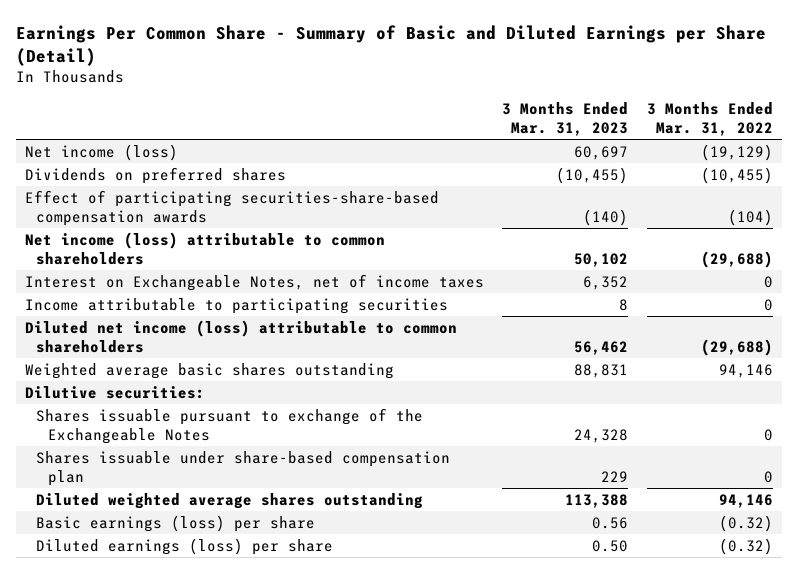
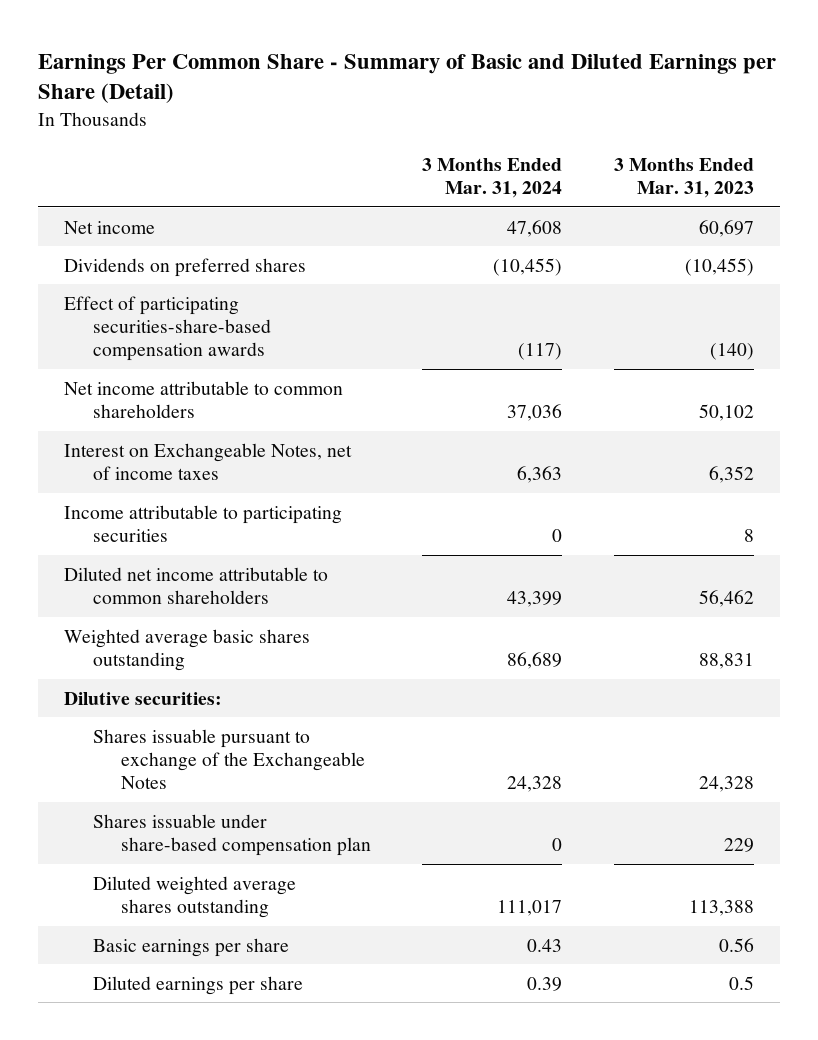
[646,101,773,136] 3 Months Ended Mar. 31, 2022 -> none
none -> [422,157,563,199] 3 Months Ended Mar. 31, 2024
[25,143,179,161] Net income (loss) -> [64,220,156,234] Net income
[25,231,386,265] Net income (loss) attributable to common shareholders -> [64,380,344,419] Net income attributable to common shareholders
[25,319,458,353] Diluted net income (loss) attributable to common shareholders -> [64,566,329,605] Diluted net income attributable to common shareholders
[36,514,316,532] Basic earnings (loss) per share -> [92,937,289,957] Basic earnings per share
[36,537,334,555] Diluted earnings (loss) per share -> [92,975,303,995] Diluted earnings per share
[592,539,629,552] 0.50 -> [728,975,754,990] 0.5

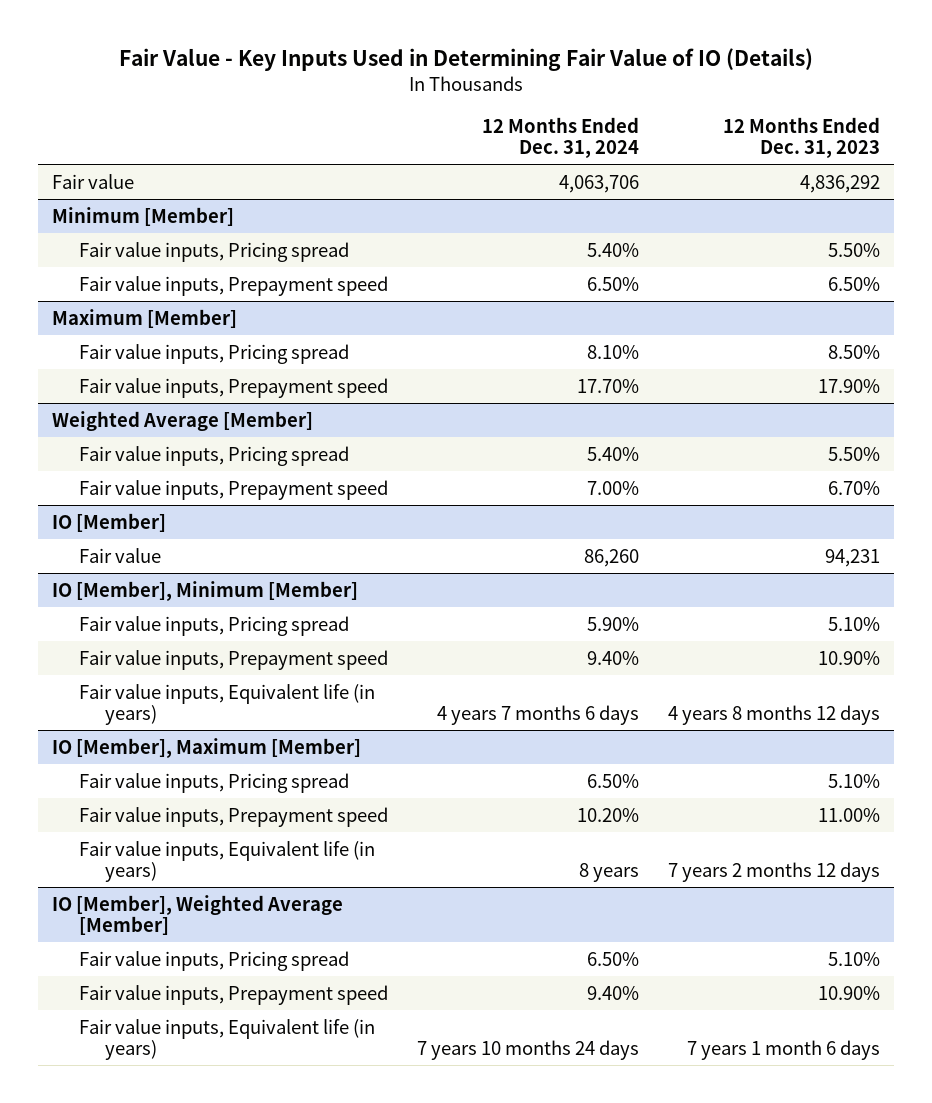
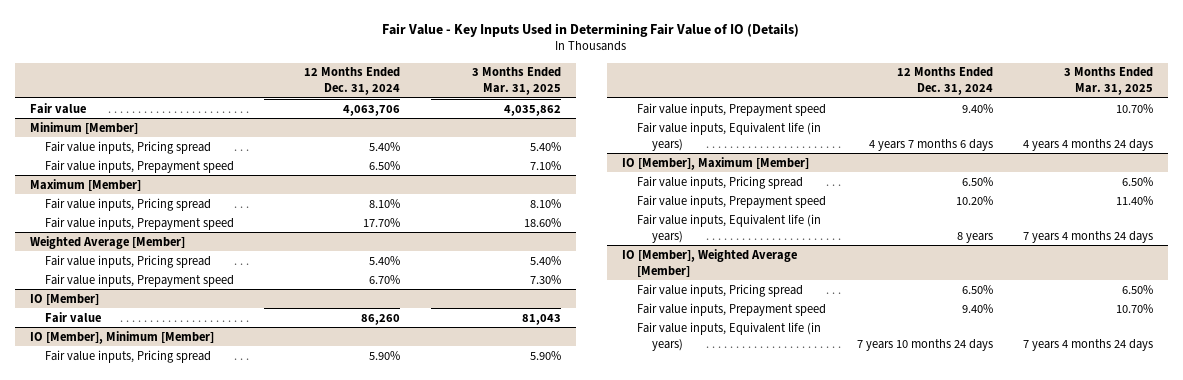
[722,116,880,159] 12 Months Ended Dec. 31, 2023 -> none
none -> [471,67,561,96] 3 Months Ended Mar. 31, 2025
[586,480,639,495] 7.00% -> [369,274,401,284] 6.70%

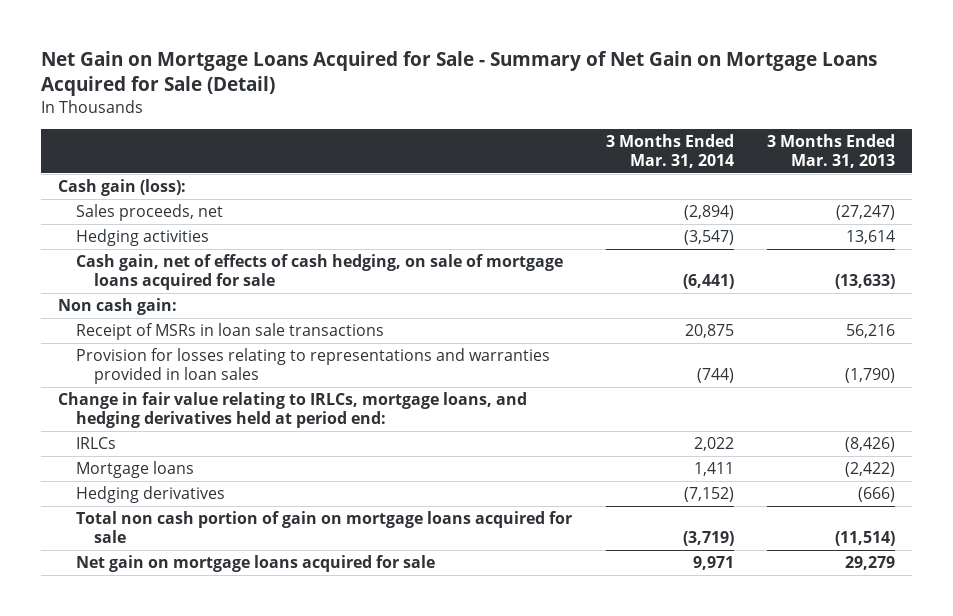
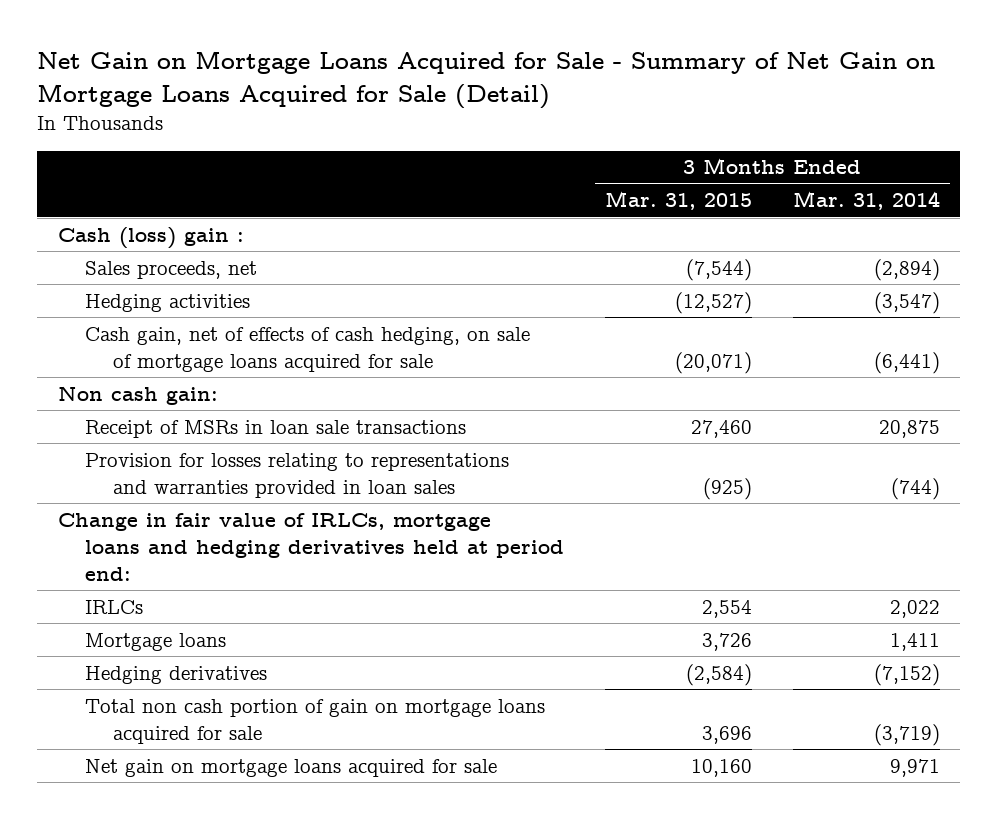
[767,133,896,169] 3 Months Ended Mar. 31, 2013 -> none
none -> [604,191,752,211] Mar. 31, 2015
[58,179,187,197] Cash gain (loss): -> [57,226,244,249] Cash (loss) gain :
[58,392,528,429] Change in fair value relating to IRLCs, mortgage loans, and hedging derivatives held at period end: -> [57,512,565,581] Change in fair value of IRLCs, mortgage loans and hedging derivatives held at period end:

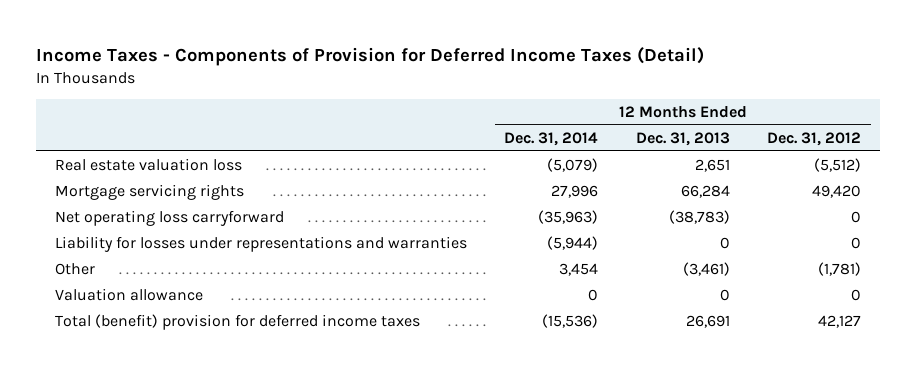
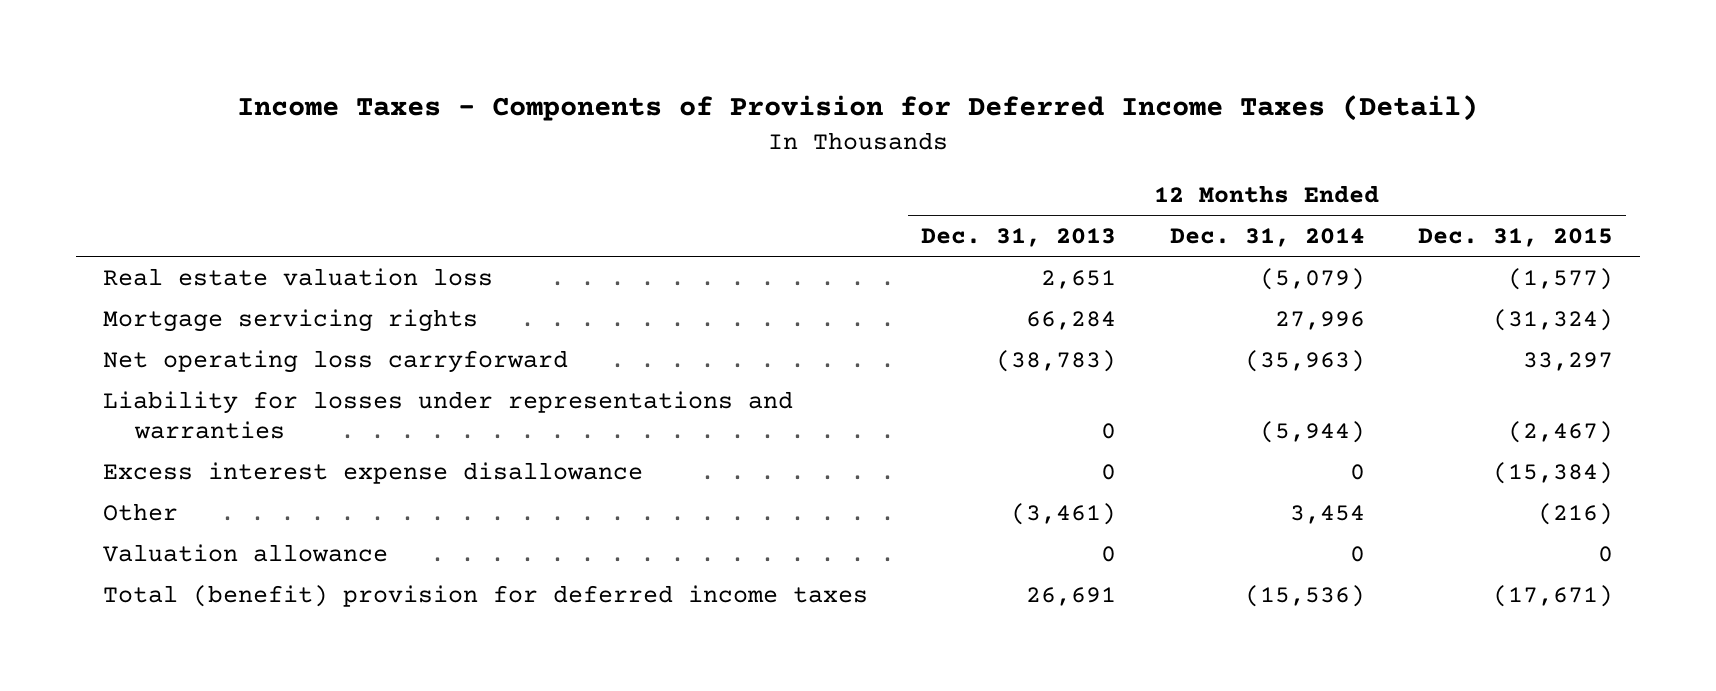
[767,131,862,146] Dec. 31, 2012 -> none
none -> [1418,227,1614,247] Dec. 31, 2015
none -> [103,461,644,484] Excess interest expense disallowance

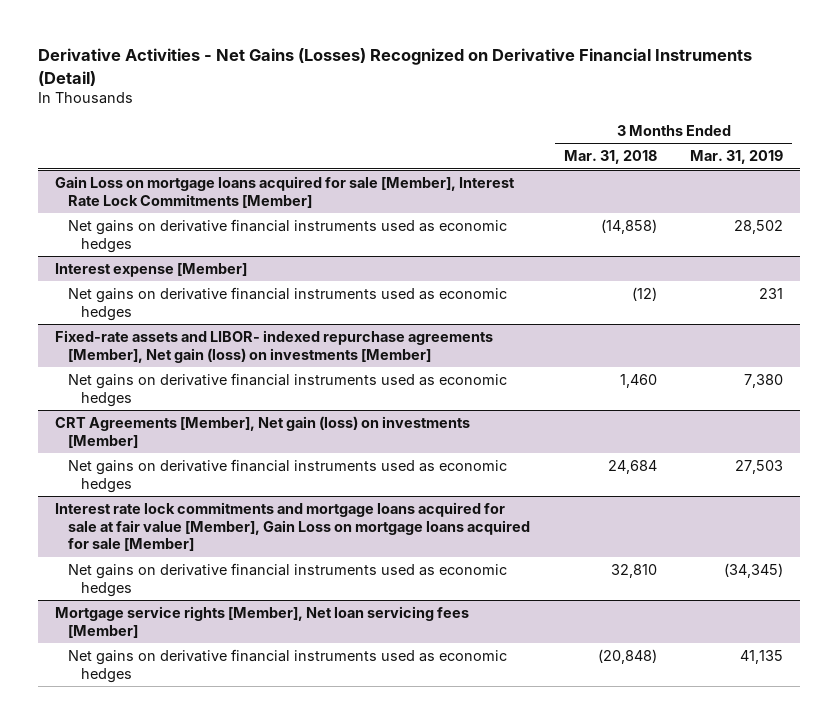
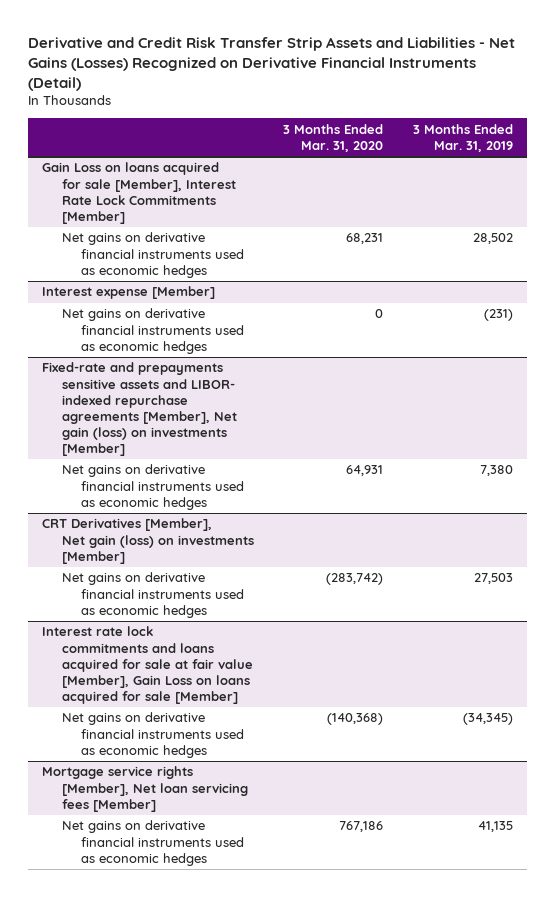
[38,47,753,86] Derivative Activities - Net Gains (Losses) Recognized on Derivative Financial Instruments (Detail) -> [27,36,515,91] Derivative and Credit Risk Transfer Strip Assets and Liabilities - Net Gains (Losses) Recognized on Derivative Financial Instruments (Detail)
[563,150,657,165] Mar. 31, 2018 -> none
none -> [283,123,384,152] 3 Months Ended Mar. 31, 2020
[55,176,516,208] Gain Loss on mortgage loans acquired for sale [Member], Interest Rate Lock Commitments [Member] -> [42,162,236,224] Gain Loss on loans acquired for sale [Member], Interest Rate Lock Commitments [Member]
[759,288,784,300] 231 -> [483,309,513,322] (231)
[55,330,494,363] Fixed-rate assets and LIBOR- indexed repurchase agreements [Member], Net gain (loss) on investments [Member] -> [42,362,237,456] Fixed-rate and prepayments sensitive assets and LIBOR- indexed repurchase agreements [Member], Net gain (loss) on investments [Member]
[55,416,471,448] CRT Agreements [Member], Net gain (loss) on investments [Member] -> [42,518,254,564] CRT Derivatives [Member], Net gain (loss) on investments [Member]
[55,502,531,552] Interest rate lock commitments and mortgage loans acquired for sale at fair value [Member], Gain Loss on mortgage loans acquired for sale [Member] -> [42,626,253,704] Interest rate lock commitments and loans acquired for sale at fair value [Member], Gain Loss on loans acquired for sale [Member]

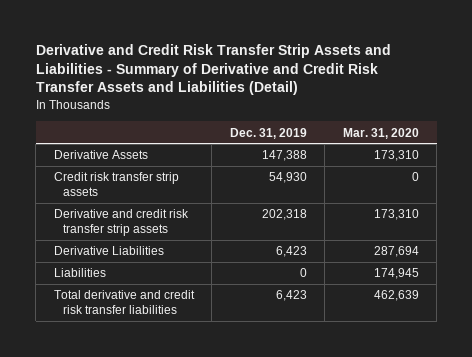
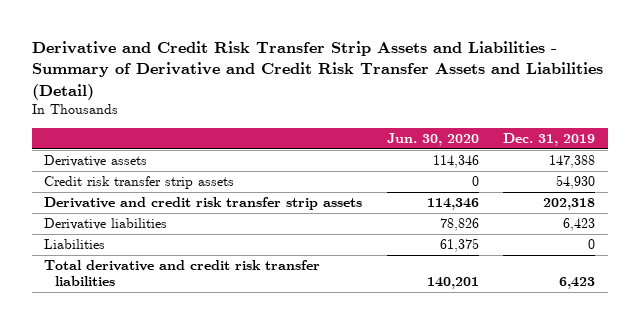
[342,127,419,139] Mar. 31, 2020 -> none
none -> [386,133,479,147] Jun. 30, 2020
[53,150,148,160] Derivative Assets -> [43,155,147,168] Derivative assets
[53,246,164,256] Derivative Liabilities -> [43,218,167,231] Derivative liabilities

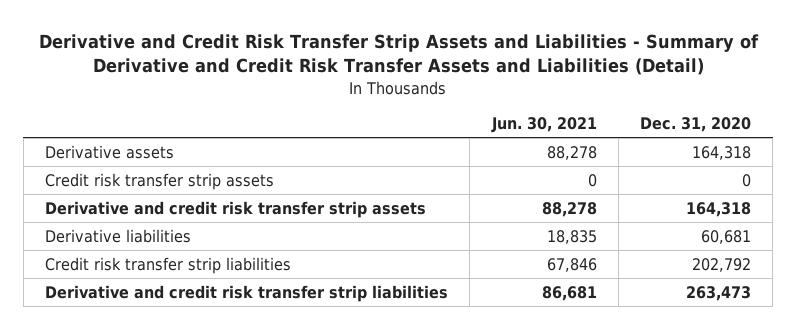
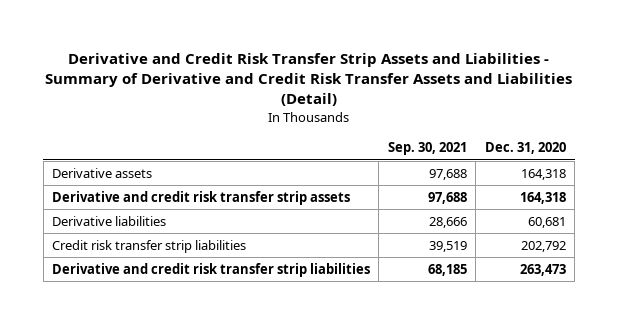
[490,117,597,134] Jun. 30, 2021 -> none
none -> [387,142,467,156] Sep. 30, 2021
[45,172,275,190] Credit risk transfer strip assets -> none

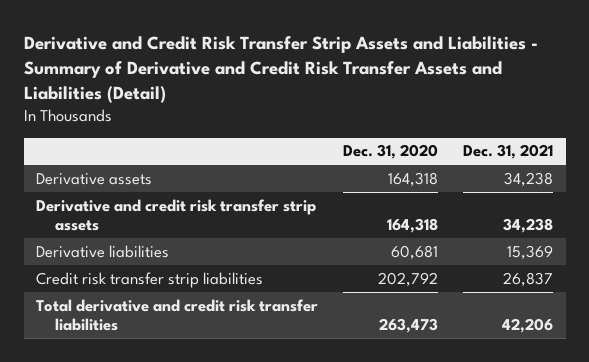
[387,142,467,156] Sep. 30, 2021 -> none
none -> [463,144,554,160] Dec. 31, 2021
[52,262,371,277] Derivative and credit risk transfer strip liabilities -> [36,298,319,332] Total derivative and credit risk transfer liabilities

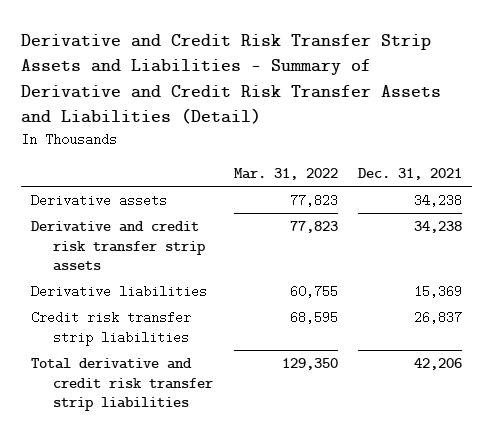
[343,144,439,160] Dec. 31, 2020 -> none
none -> [233,167,338,180] Mar. 31, 2022
[36,298,319,332] Total derivative and credit risk transfer liabilities -> [31,358,214,412] Total derivative and credit risk transfer strip liabilities

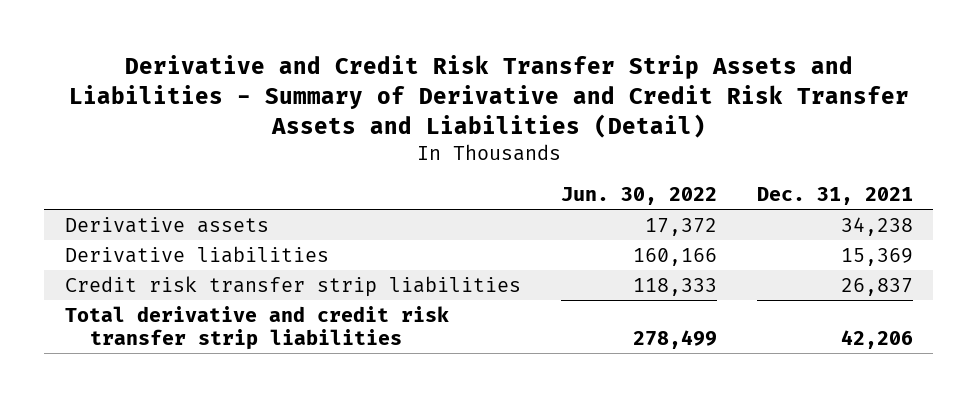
[233,167,338,180] Mar. 31, 2022 -> none
none -> [560,187,717,206] Jun. 30, 2022
[31,221,206,272] Derivative and credit risk transfer strip assets -> none

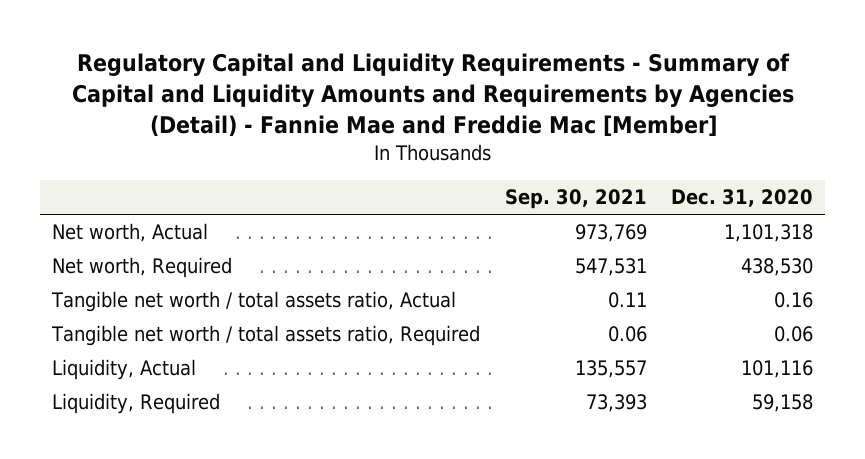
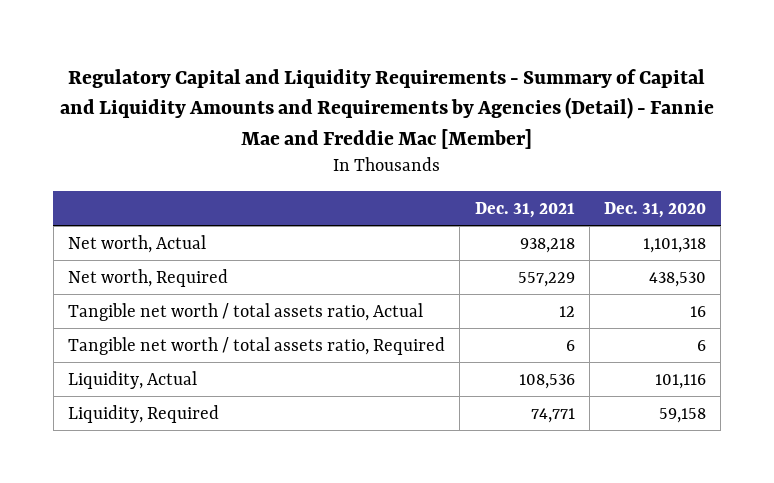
[504,189,647,210] Sep. 30, 2021 -> none
none -> [474,201,575,218] Dec. 31, 2021
[774,292,814,309] 0.16 -> [690,305,707,317] 16
[774,326,814,343] 0.06 -> [697,339,707,351] 6

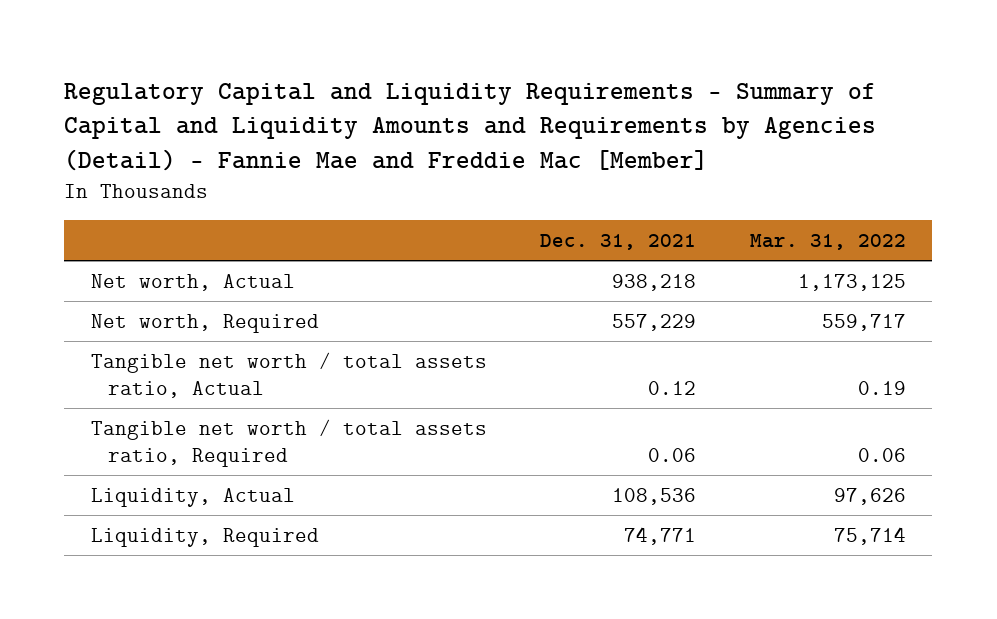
[604,201,707,218] Dec. 31, 2020 -> none
none -> [749,233,906,250] Mar. 31, 2022
[558,305,575,317] 12 -> [648,381,697,396] 0.12
[565,339,575,351] 6 -> [648,448,697,463] 0.06

